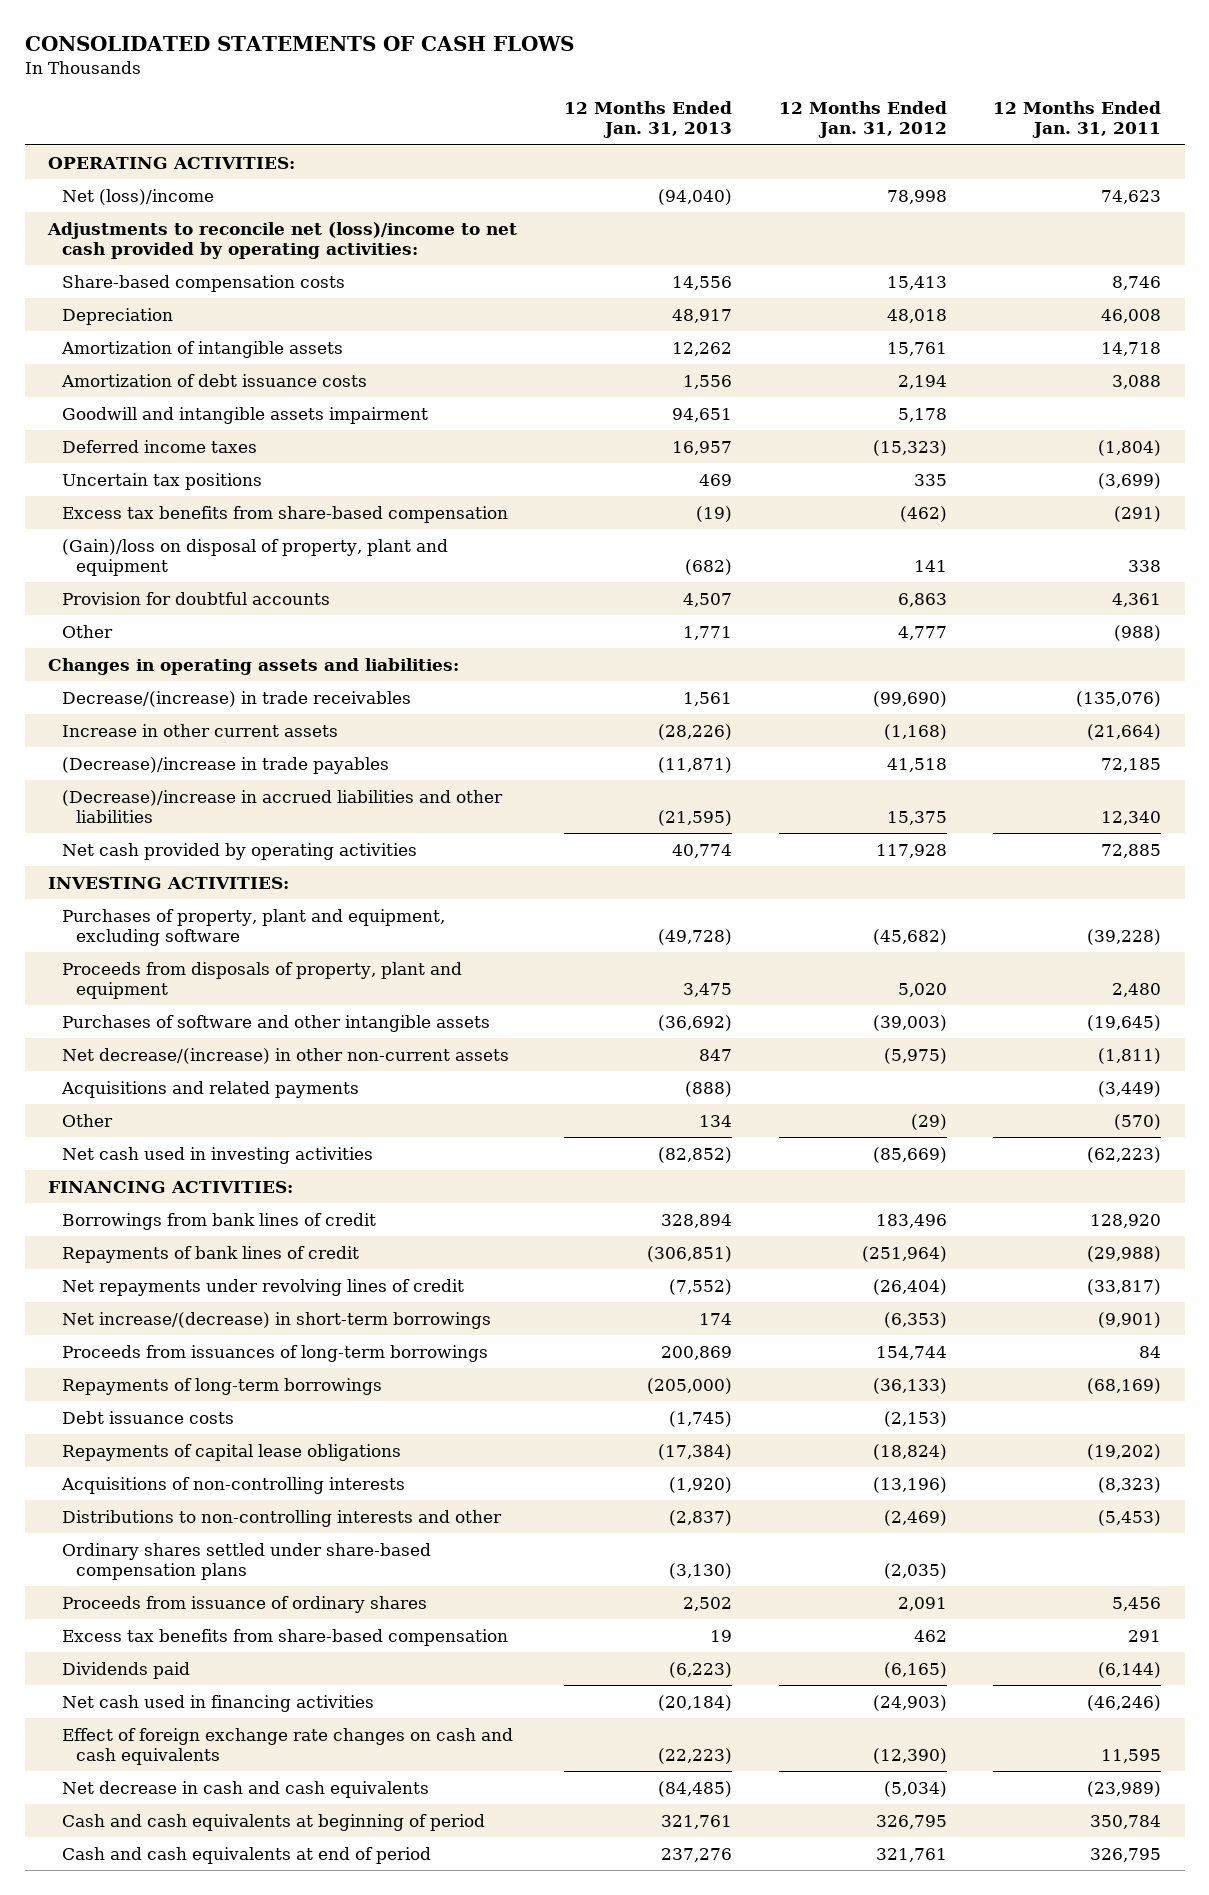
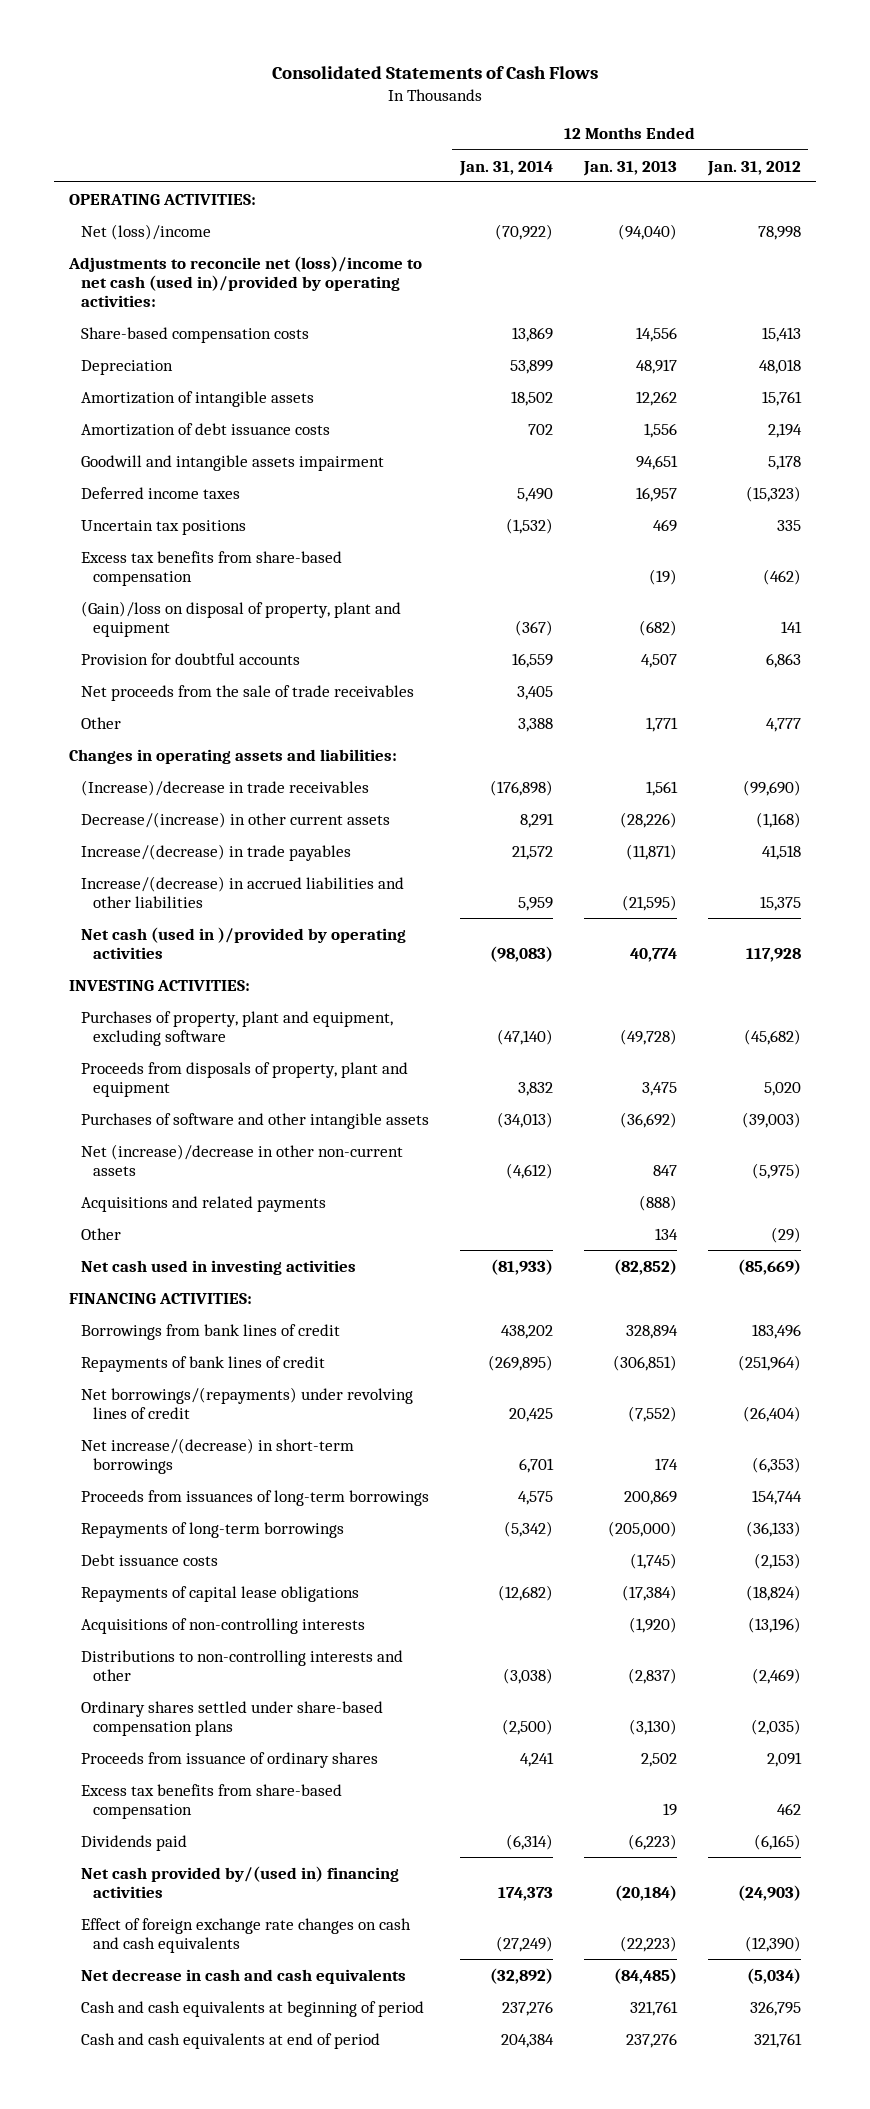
[24,36,574,52] CONSOLIDATED STATEMENTS OF CASH FLOWS -> [272,66,599,80] Consolidated Statements of Cash Flows
[993,101,1162,139] 12 Months Ended Jan. 31, 2011 -> none
none -> [459,160,554,176] Jan. 31, 2014
[47,221,518,259] Adjustments to reconcile net (loss)/income to net cash provided by operating activities: -> [68,255,423,307] Adjustments to reconcile net (loss)/income to net cash (used in)/provided by operating activities:
none -> [81,684,415,701] Net proceeds from the sale of trade receivables
[61,690,411,707] Decrease/(increase) in trade receivables -> [81,779,370,796] (Increase)/decrease in trade receivables
[61,723,338,737] Increase in other current assets -> [81,811,391,828] Decrease/(increase) in other current assets
[61,756,389,774] (Decrease)/increase in trade payables -> [81,843,352,861] Increase/(decrease) in trade payables
[61,789,503,823] (Decrease)/increase in accrued liabilities and other liabilities -> [81,875,405,908] Increase/(decrease) in accrued liabilities and other liabilities
[61,842,417,860] Net cash provided by operating activities -> [81,926,407,959] Net cash (used in )/provided by operating activities
[61,1047,509,1064] Net decrease/(increase) in other non-current assets -> [81,1143,404,1176] Net (increase)/decrease in other non-current assets
[61,1278,464,1296] Net repayments under revolving lines of credit -> [81,1386,414,1419] Net borrowings/(repayments) under revolving lines of credit
[61,1694,374,1712] Net cash used in financing activities -> [81,1865,400,1898] Net cash provided by/(used in) financing activities

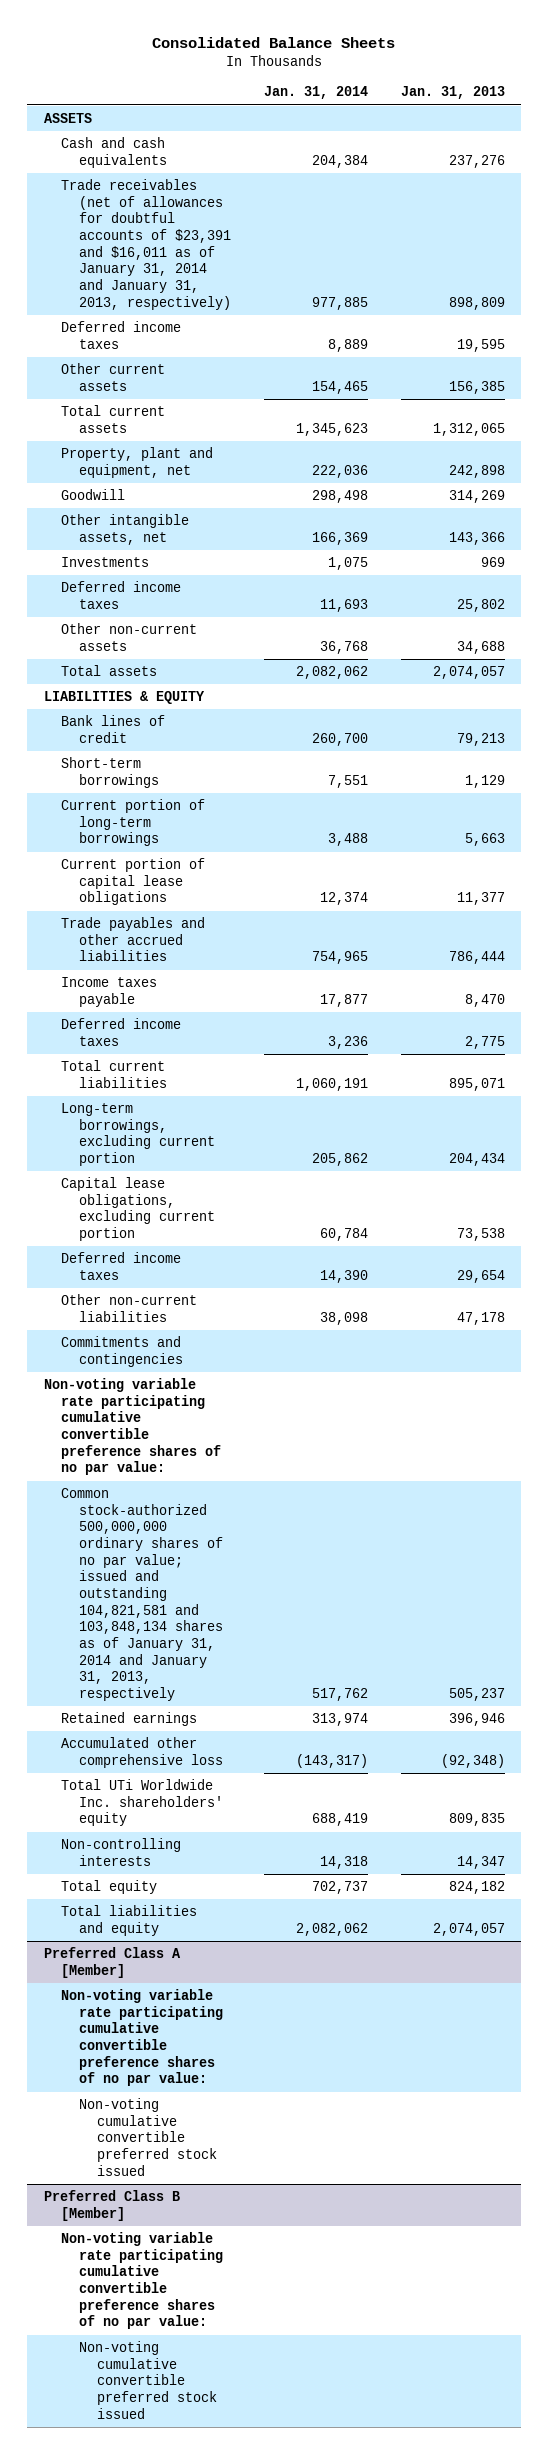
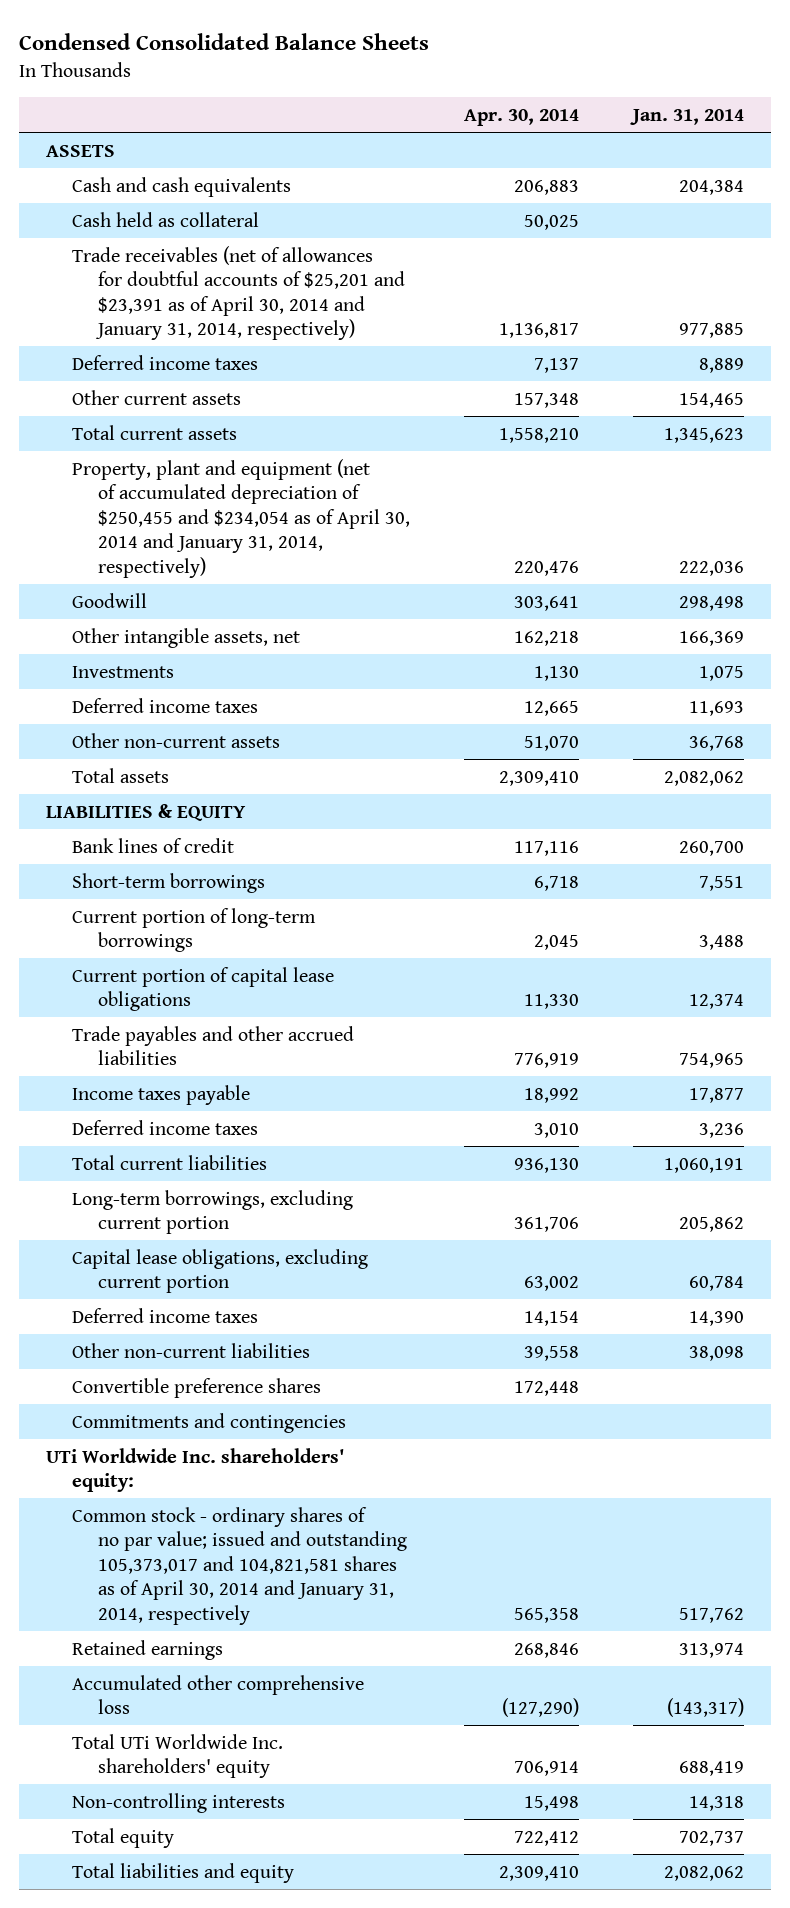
[152,36,396,48] Consolidated Balance Sheets -> [18,32,429,50] Condensed Consolidated Balance Sheets
[400,86,505,100] Jan. 31, 2013 -> none
none -> [463,108,579,126] Apr. 30, 2014
none -> [71,211,259,227] Cash held as collateral
[61,179,232,310] Trade receivables (net of allowances for doubtful accounts of $23,391 and $16,011 as of January 31, 2014 and January 31, 2013, respectively) -> [71,245,405,341] Trade receivables (net of allowances for doubtful accounts of $25,201 and $23,391 as of April 30, 2014 and January 31, 2014, respectively)
[61,447,214,478] Property, plant and equipment, net -> [71,458,410,578] Property, plant and equipment (net of accumulated depreciation of $250,455 and $234,054 as of April 30, 2014 and January 31, 2014, respectively)
none -> [71,1377,321,1398] Convertible preference shares
[43,1378,222,1476] Non-voting variable rate participating cumulative convertible preference shares of no par value: -> none
none -> [45,1447,345,1493] UTi Worldwide Inc. shareholders' equity:
[61,1488,224,1701] Common stock-authorized 500,000,000 ordinary shares of no par value; issued and outstanding 104,821,581 and 103,848,134 shares as of January 31, 2014 and January 31, 2013, respectively -> [71,1506,407,1625] Common stock - ordinary shares of no par value; issued and outstanding 105,373,017 and 104,821,581 shares as of April 30, 2014 and January 31, 2014, respectively
[43,1947,181,1978] Preferred Class A [Member] -> none
[61,1989,224,2087] Non-voting variable rate participating cumulative convertible preference shares of no par value: -> none
[79,2098,218,2176] Non-voting cumulative convertible preferred stock issued -> none
[43,2190,180,2221] Preferred Class B [Member] -> none
[61,2232,224,2330] Non-voting variable rate participating cumulative convertible preference shares of no par value: -> none
[79,2341,218,2419] Non-voting cumulative convertible preferred stock issued -> none

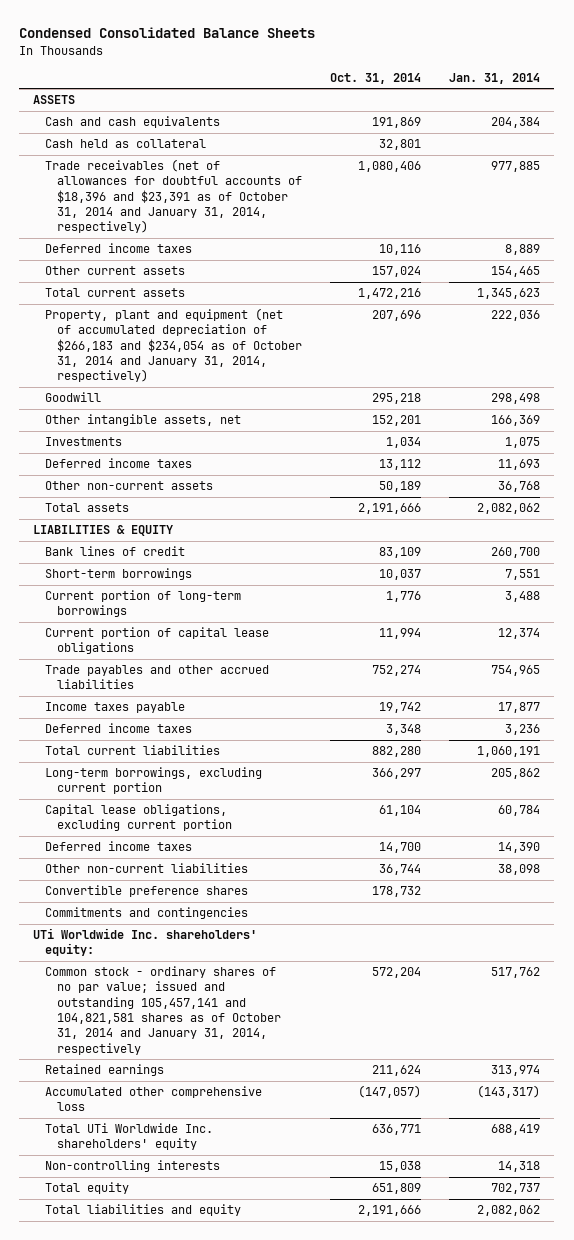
[463,108,579,126] Apr. 30, 2014 -> none
none -> [330,72,422,84] Oct. 31, 2014
[71,245,405,341] Trade receivables (net of allowances for doubtful accounts of $25,201 and $23,391 as of April 30, 2014 and January 31, 2014, respectively) -> [45,159,303,234] Trade receivables (net of allowances for doubtful accounts of $18,396 and $23,391 as of October 31, 2014 and January 31, 2014, respectively)
[71,458,410,578] Property, plant and equipment (net of accumulated depreciation of $250,455 and $234,054 as of April 30, 2014 and January 31, 2014, respectively) -> [45,308,303,383] Property, plant and equipment (net of accumulated depreciation of $266,183 and $234,054 as of October 31, 2014 and January 31, 2014, respectively)
[71,1506,407,1625] Common stock - ordinary shares of no par value; issued and outstanding 105,373,017 and 104,821,581 shares as of April 30, 2014 and January 31, 2014, respectively -> [45,966,282,1055] Common stock - ordinary shares of no par value; issued and outstanding 105,457,141 and 104,821,581 shares as of October 31, 2014 and January 31, 2014, respectively

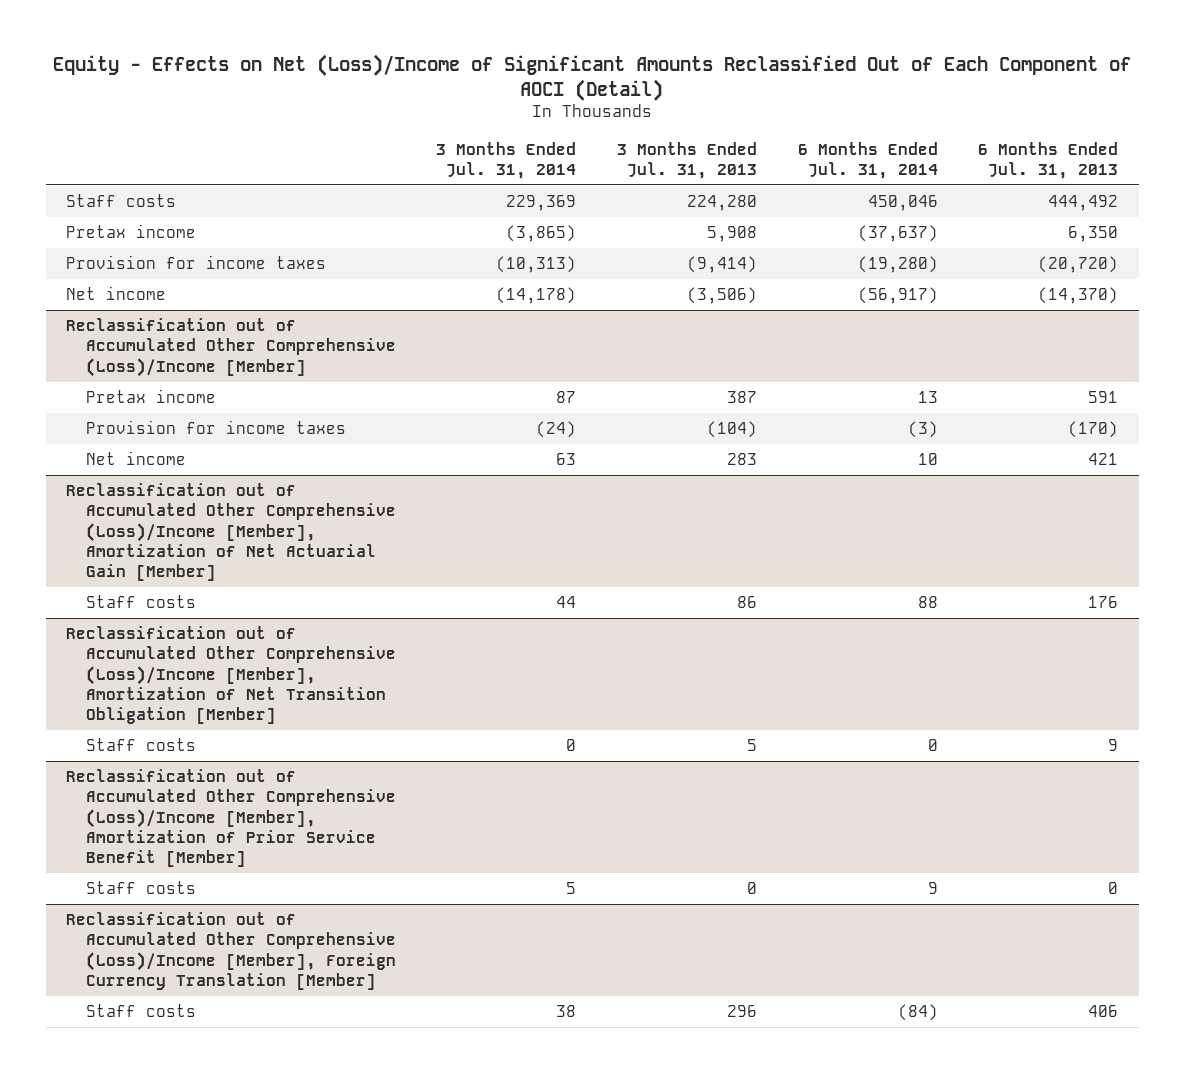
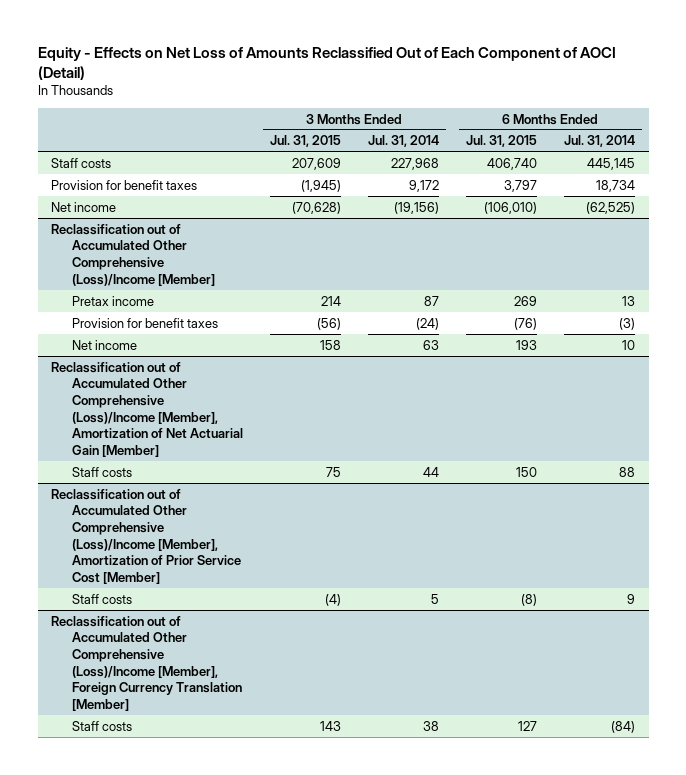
[53,54,1132,101] Equity - Effects on Net (Loss)/Income of Significant Amounts Reclassified Out of Each Component of AOCI (Detail) -> [37,46,616,80] Equity - Effects on Net Loss of Amounts Reclassified Out of Each Component of AOCI (Detail)
[617,141,758,179] 3 Months Ended Jul. 31, 2013 -> none
[978,141,1119,179] 6 Months Ended Jul. 31, 2013 -> none
none -> [269,135,341,148] Jul. 31, 2015
none -> [465,135,537,148] Jul. 31, 2015
[66,224,197,239] Pretax income -> none
[506,195,577,212] 229,369 -> [390,157,439,170] 227,968
[867,195,938,212] 450,046 -> [586,157,635,170] 445,145
[66,255,327,270] Provision for income taxes -> [51,179,198,190] Provision for benefit taxes
[496,256,577,274] (10,313) -> [408,179,439,192] 9,172
[857,256,938,274] (19,280) -> [595,179,635,192] 18,734
[496,287,577,305] (14,178) -> [393,201,439,214] (19,156)
[857,287,938,305] (56,917) -> [585,201,635,214] (62,525)
[85,420,346,435] Provision for income taxes -> [71,317,218,328] Provision for benefit taxes
[66,626,396,725] Reclassification out of Accumulated Other Comprehensive (Loss)/Income [Member], Amortization of Net Transition Obligation [Member] -> none
[85,738,196,752] Staff costs -> none
[66,769,396,868] Reclassification out of Accumulated Other Comprehensive (Loss)/Income [Member], Amortization of Prior Service Benefit [Member] -> [51,488,241,585] Reclassification out of Accumulated Other Comprehensive (Loss)/Income [Member], Amortization of Prior Service Cost [Member]

